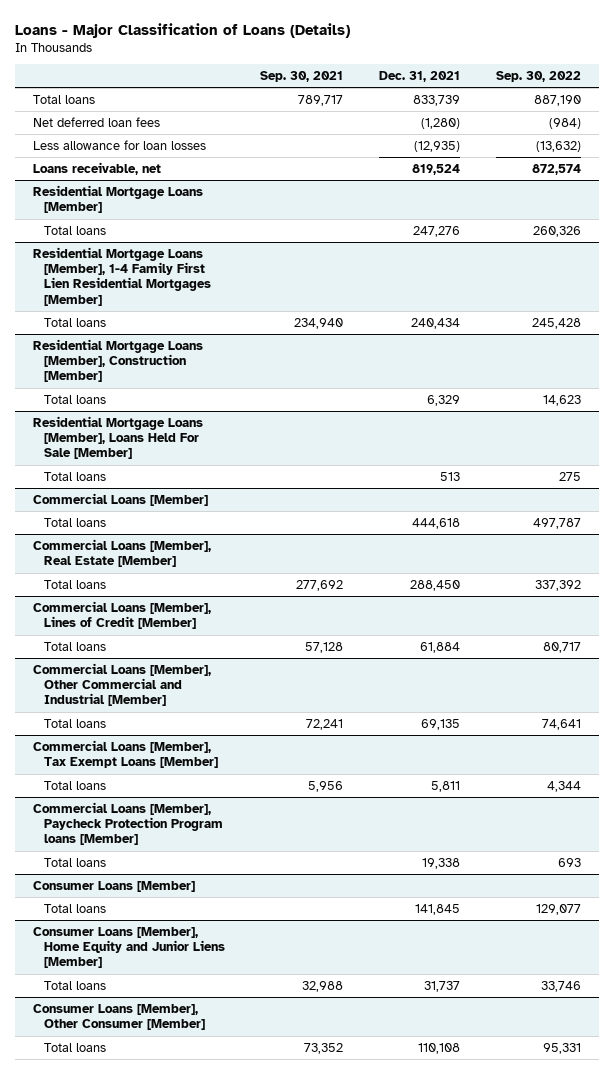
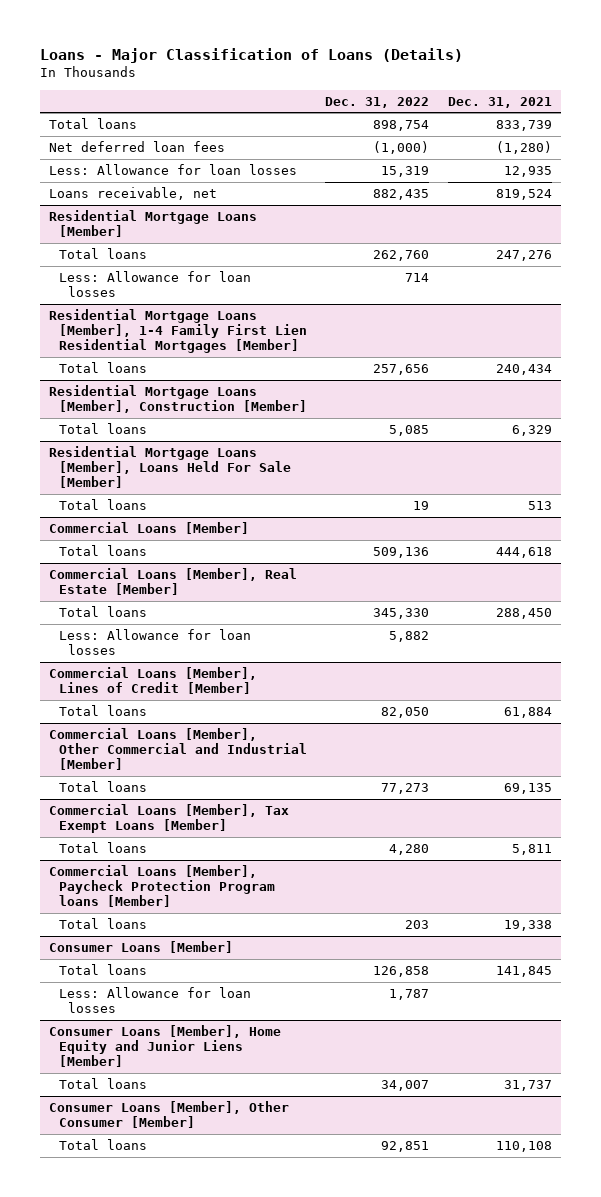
[260,70,344,82] Sep. 30, 2021 -> none
[496,70,582,82] Sep. 30, 2022 -> none
none -> [325,96,430,108] Dec. 31, 2022
[33,139,207,150] Less allowance for loan losses -> [49,163,298,175] Less: Allowance for loan losses
[414,140,461,152] (12,935) -> [503,165,552,177] 12,935
none -> [58,270,251,298] Less: Allowance for loan losses
none -> [58,628,251,656] Less: Allowance for loan losses
none -> [58,986,251,1014] Less: Allowance for loan losses

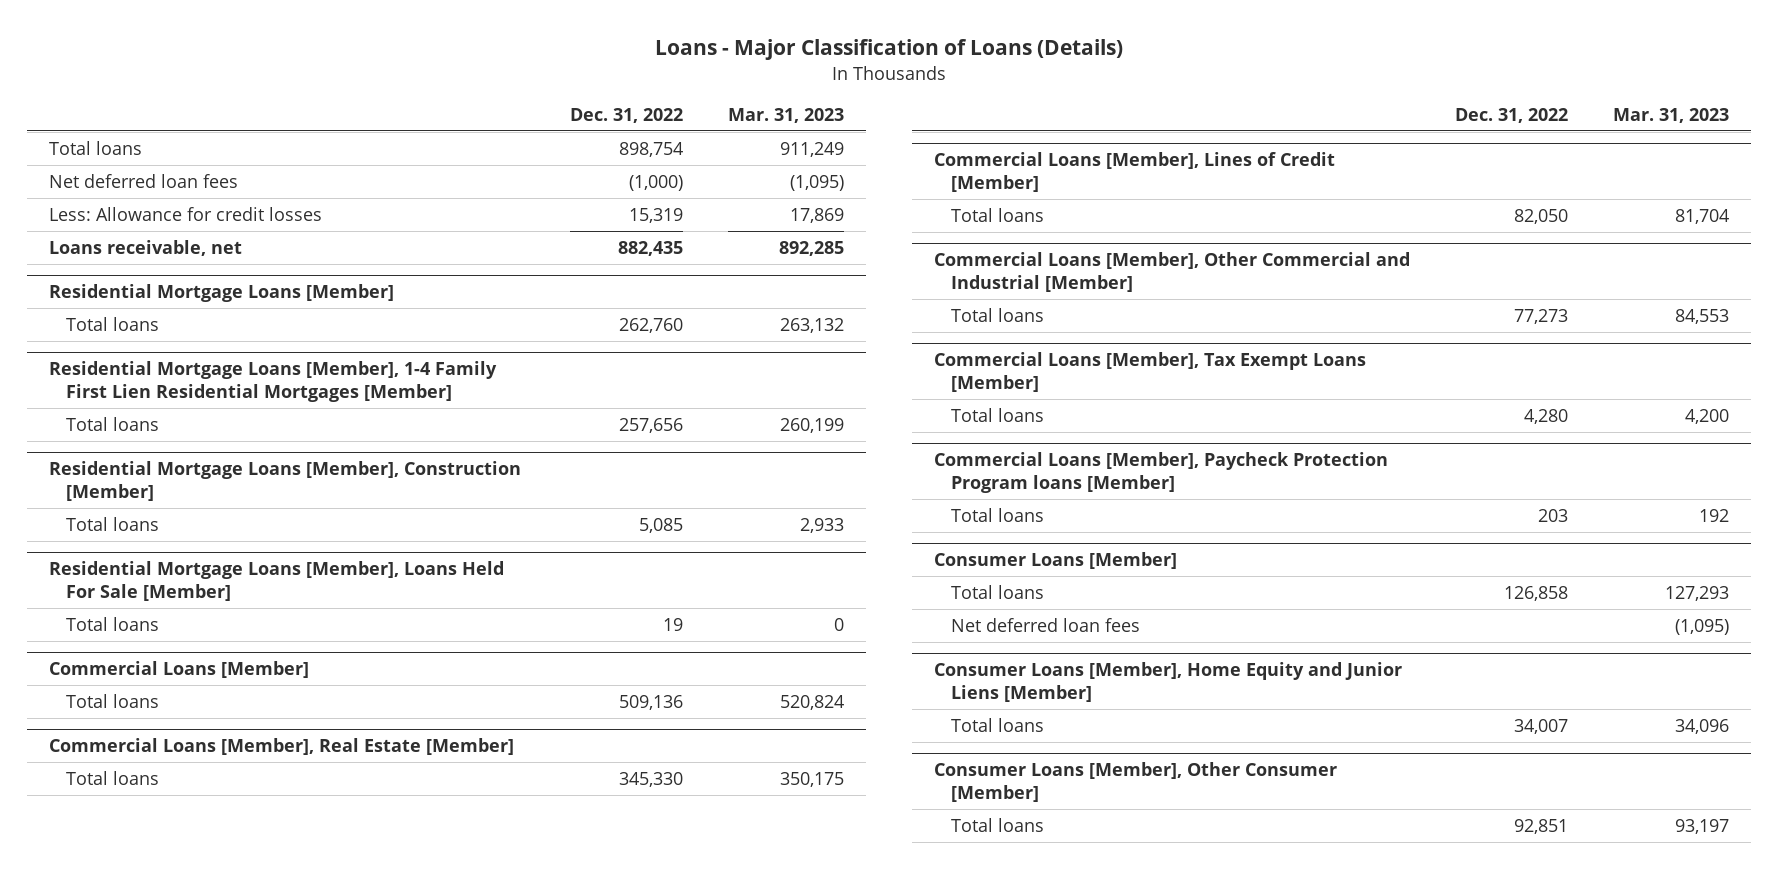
[447,96,552,108] Dec. 31, 2021 -> none
none -> [728,107,845,123] Mar. 31, 2023
[49,163,298,175] Less: Allowance for loan losses -> [49,206,323,221] Less: Allowance for credit losses
[58,270,251,298] Less: Allowance for loan losses -> none
[58,628,251,656] Less: Allowance for loan losses -> none
[58,986,251,1014] Less: Allowance for loan losses -> none
none -> [951,617,1141,632] Net deferred loan fees

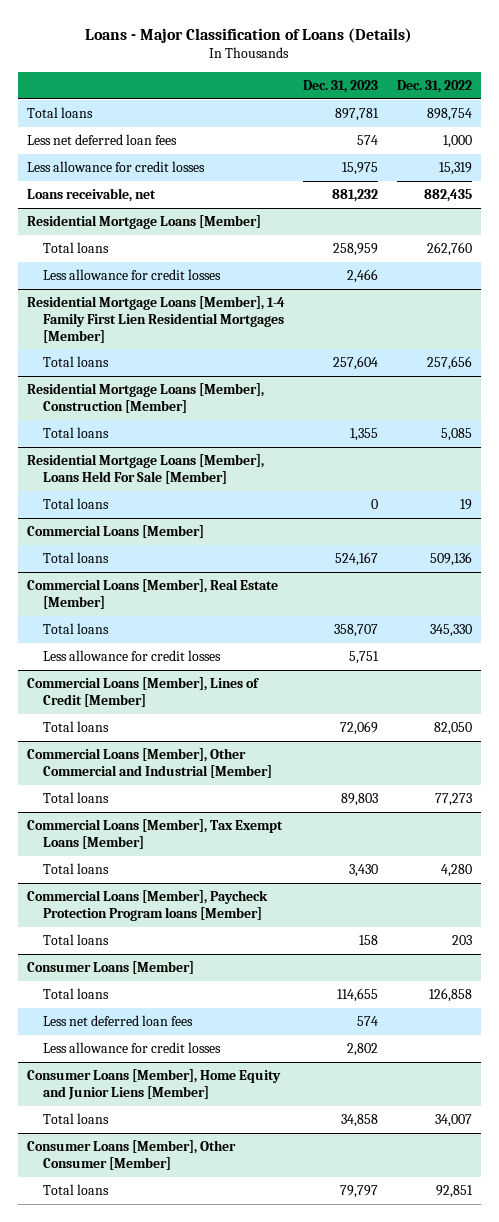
[728,107,845,123] Mar. 31, 2023 -> none
none -> [303,80,379,94] Dec. 31, 2023
[49,173,239,188] Net deferred loan fees -> [27,134,178,146] Less net deferred loan fees
[629,174,684,191] (1,000) -> [442,135,472,149] 1,000
[49,206,323,221] Less: Allowance for credit losses -> [27,161,206,173] Less allowance for credit losses
none -> [43,269,222,281] Less allowance for credit losses
none -> [43,650,222,662] Less allowance for credit losses
[951,617,1141,632] Net deferred loan fees -> [43,1015,194,1027] Less net deferred loan fees
none -> [43,1042,222,1054] Less allowance for credit losses

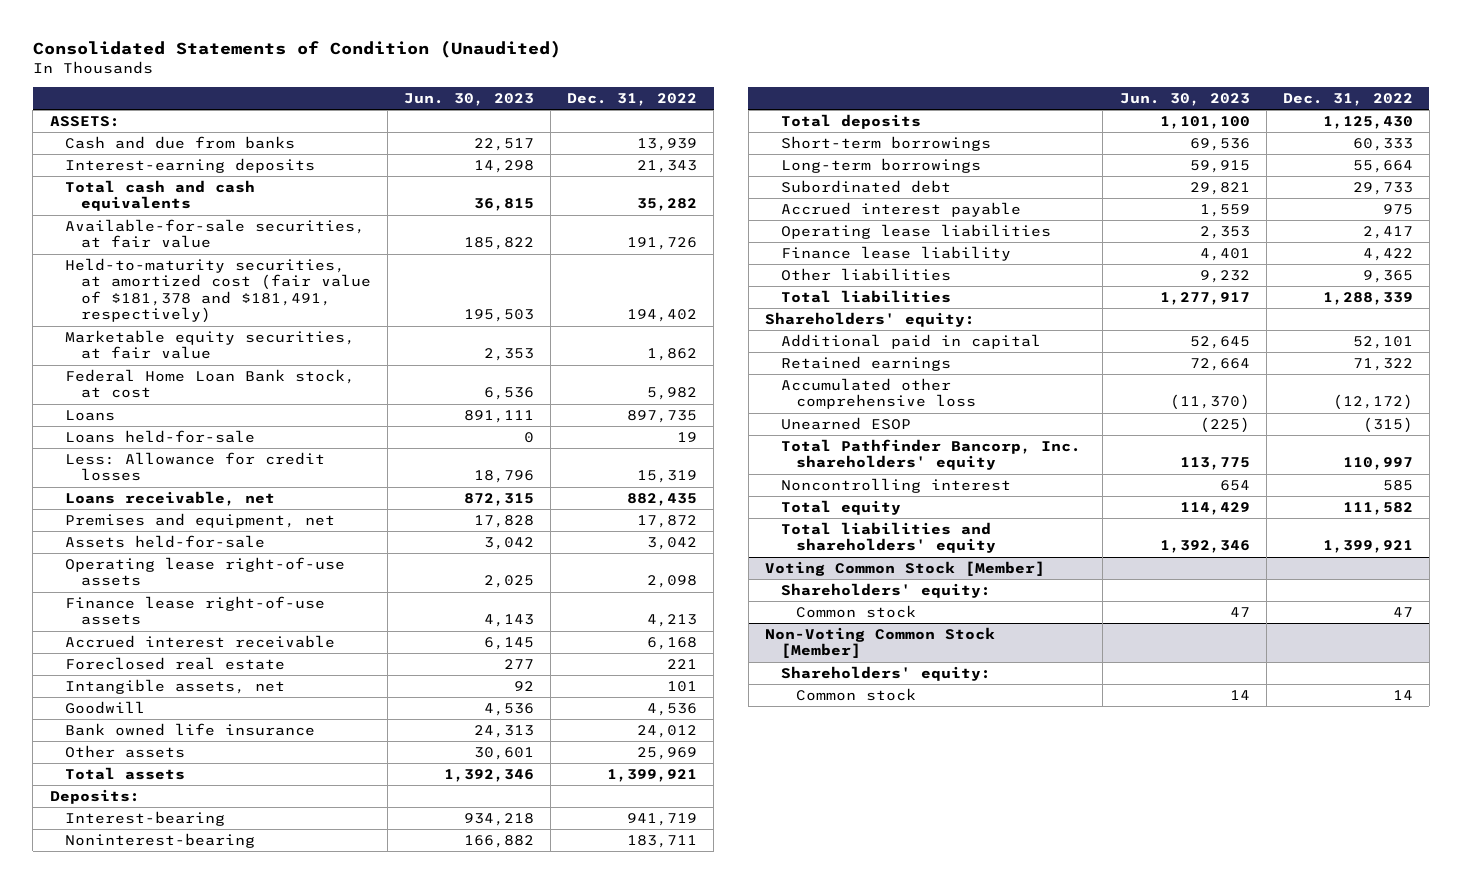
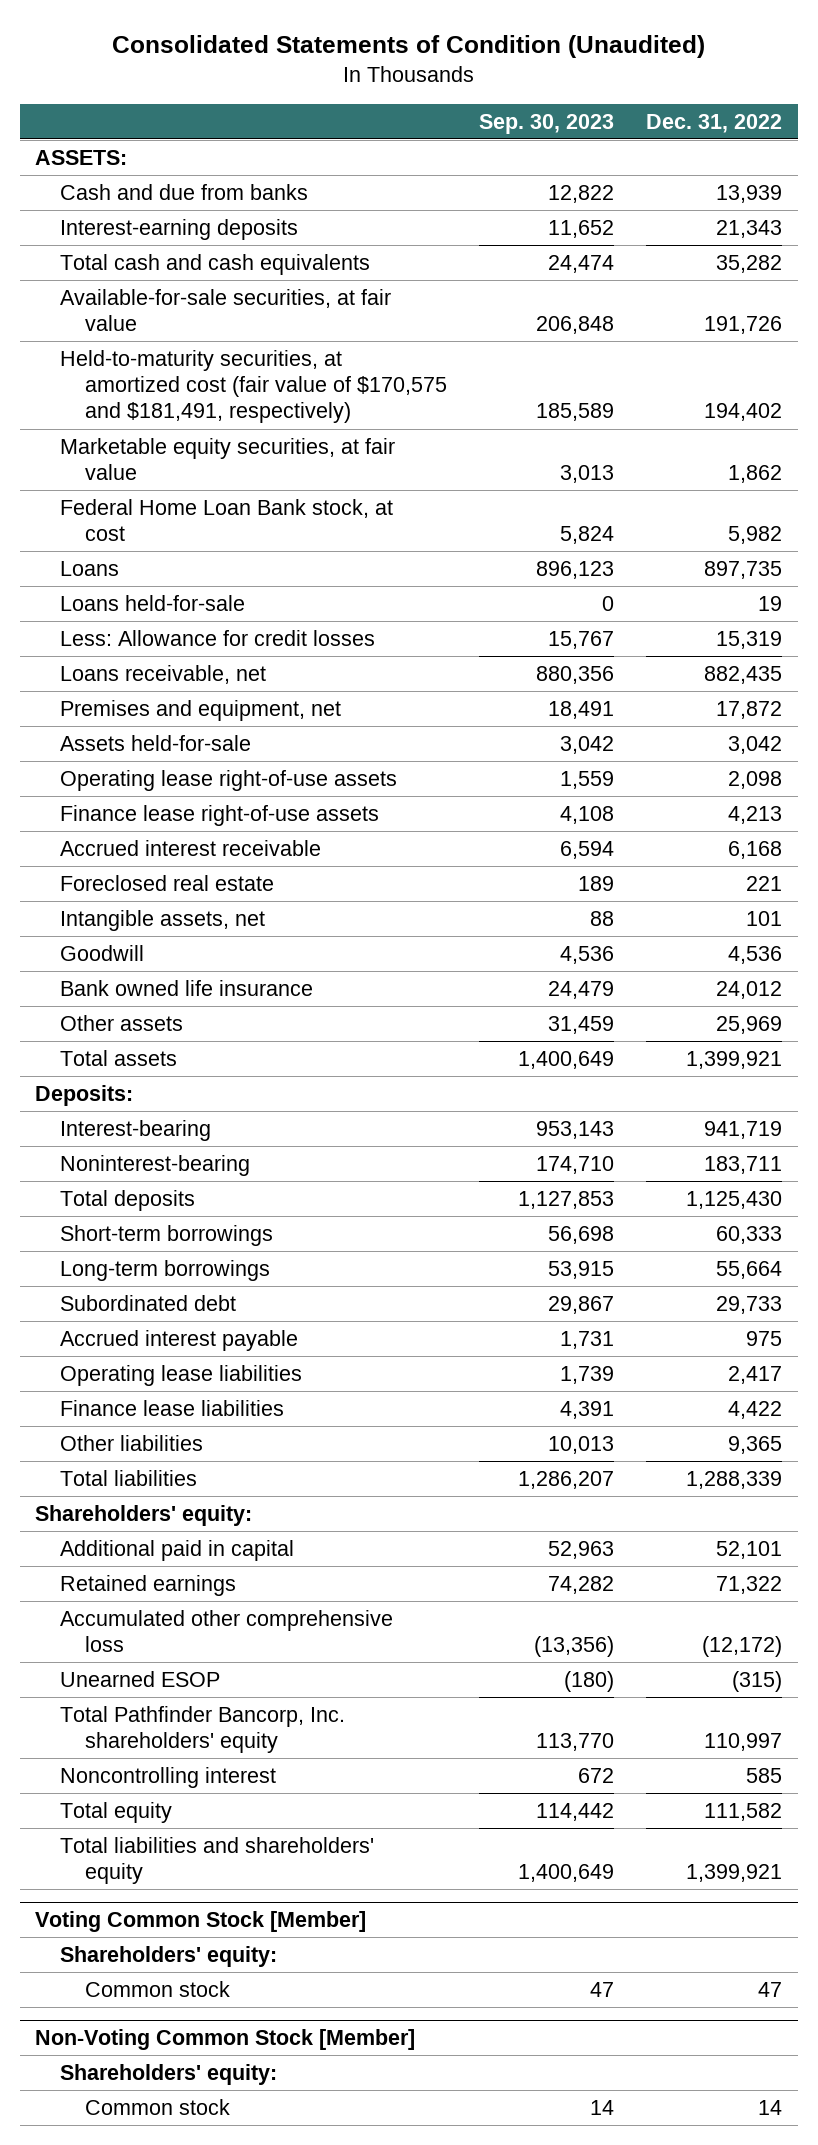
[404,92,535,106] Jun. 30, 2023 -> none
none -> [479,113,615,134] Sep. 30, 2023
[65,257,372,324] Held-to-maturity securities, at amortized cost (fair value of $181,378 and $181,491, respectively) -> [60,350,448,424] Held-to-maturity securities, at amortized cost (fair value of $170,575 and $181,491, respectively)
[780,245,1011,261] Finance lease liability -> [60,1400,285,1417] Finance lease liabilities

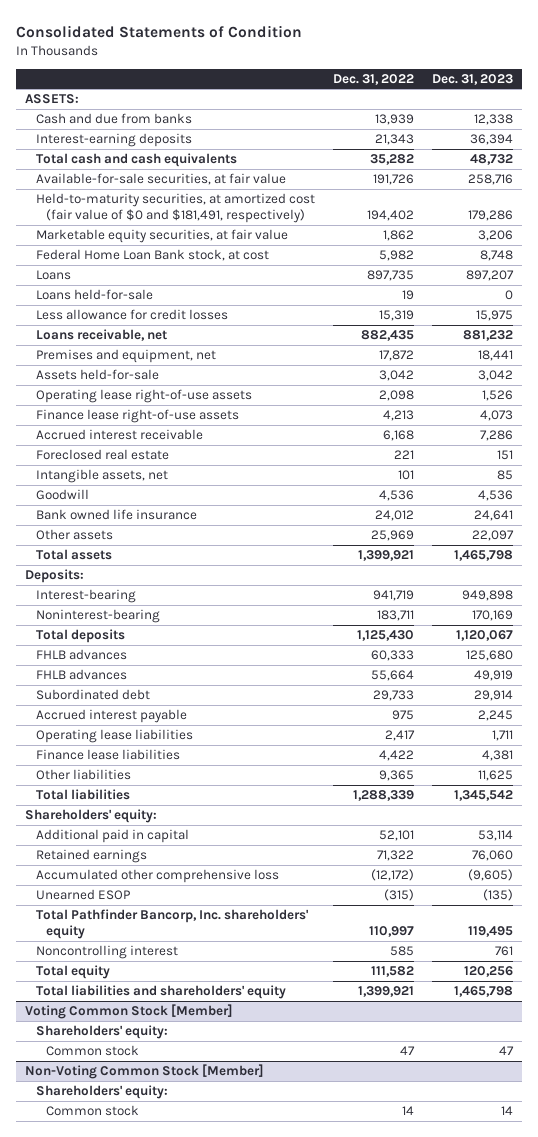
[111,34,705,58] Consolidated Statements of Condition (Unaudited) -> [15,24,302,38] Consolidated Statements of Condition
[479,113,615,134] Sep. 30, 2023 -> none
none -> [431,73,513,85] Dec. 31, 2023
[60,350,448,424] Held-to-maturity securities, at amortized cost (fair value of $170,575 and $181,491, respectively) -> [35,193,315,224] Held-to-maturity securities, at amortized cost (fair value of $0 and $181,491, respectively)
[60,630,376,647] Less: Allowance for credit losses -> [35,309,228,321] Less allowance for credit losses
[60,1225,274,1247] Short-term borrowings -> [35,649,127,661] FHLB advances
[60,1260,271,1282] Long-term borrowings -> [35,669,127,681] FHLB advances

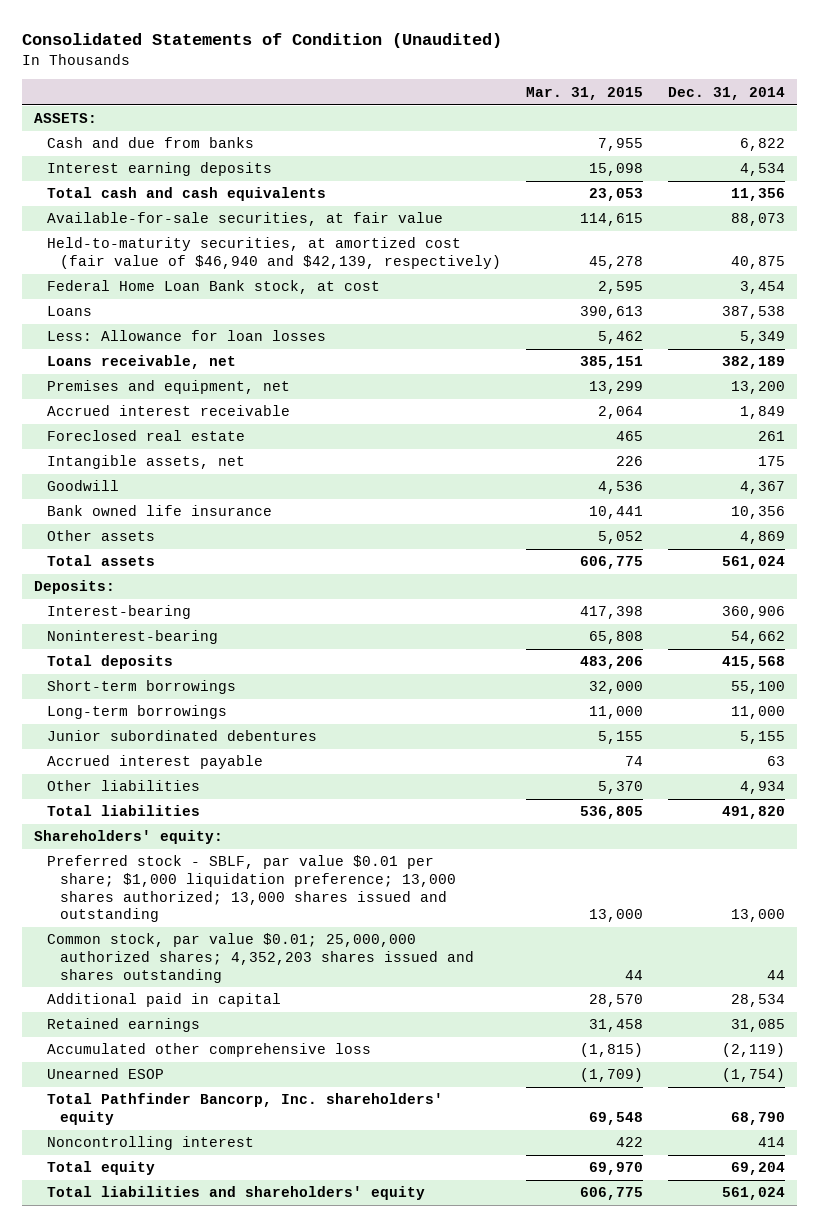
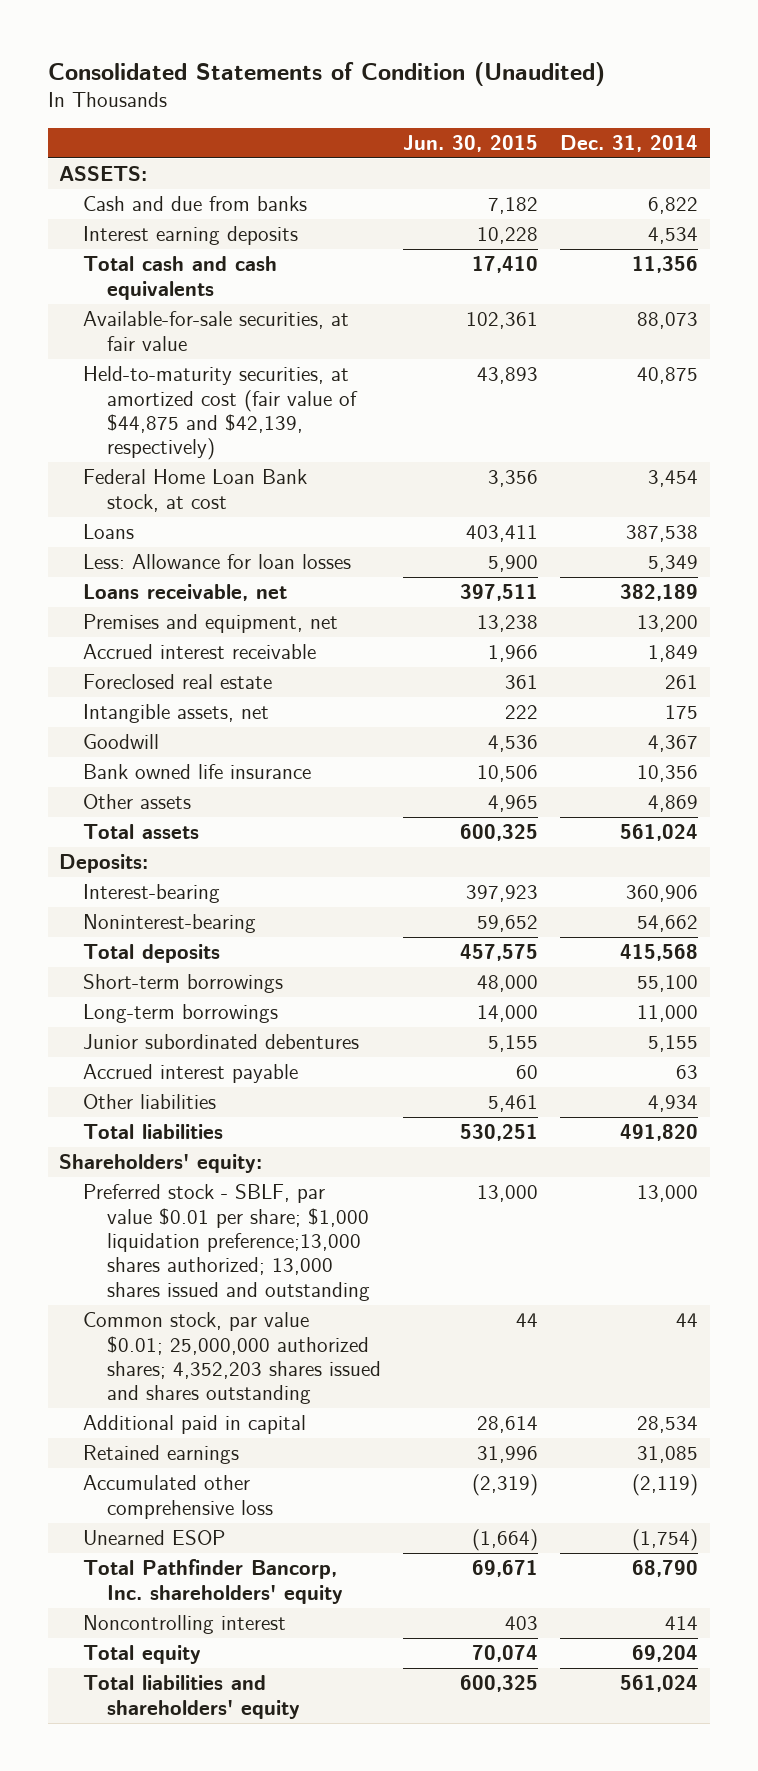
[525,86,643,100] Mar. 31, 2015 -> none
none -> [402,134,538,152] Jun. 30, 2015
[47,237,502,270] Held-to-maturity securities, at amortized cost (fair value of $46,940 and $42,139, respectively) -> [82,366,358,461] Held-to-maturity securities, at amortized cost (fair value of $44,875 and $42,139, respectively)
[47,855,457,923] Preferred stock - SBLF, par value $0.01 per share; $1,000 liquidation preference; 13,000 shares authorized; 13,000 shares issued and outstanding -> [82,1184,370,1301] Preferred stock - SBLF, par value $0.01 per share; $1,000 liquidation preference;13,000 shares authorized; 13,000 shares issued and outstanding

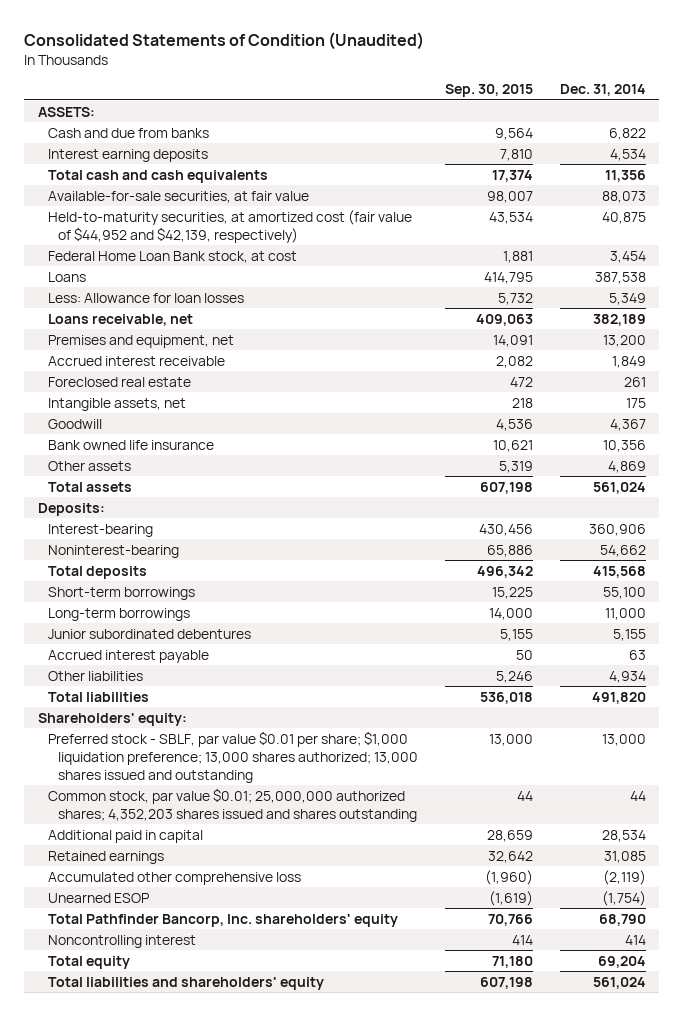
[402,134,538,152] Jun. 30, 2015 -> none
none -> [444,84,533,98] Sep. 30, 2015
[82,366,358,461] Held-to-maturity securities, at amortized cost (fair value of $44,875 and $42,139, respectively) -> [47,209,412,243] Held-to-maturity securities, at amortized cost (fair value of $44,952 and $42,139, respectively)
[82,1184,370,1301] Preferred stock - SBLF, par value $0.01 per share; $1,000 liquidation preference;13,000 shares authorized; 13,000 shares issued and outstanding -> [47,730,418,783] Preferred stock - SBLF, par value $0.01 per share; $1,000 liquidation preference; 13,000 shares authorized; 13,000 shares issued and outstanding

